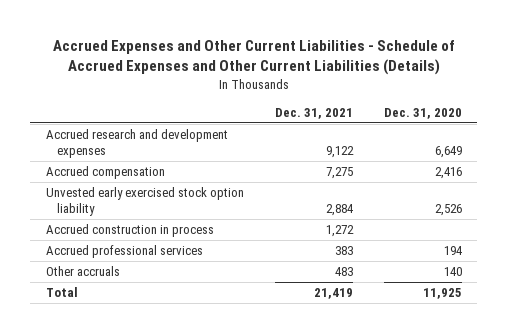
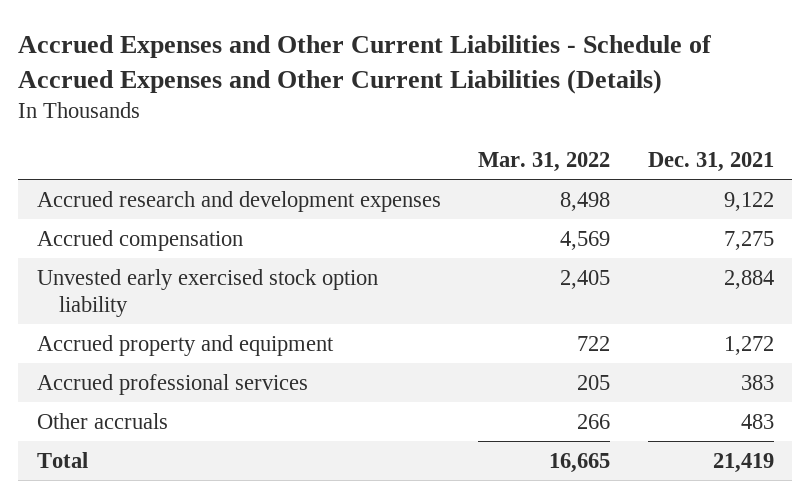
[383,107,462,119] Dec. 31, 2020 -> none
none -> [478,152,611,173] Mar. 31, 2022
[45,224,214,238] Accrued construction in process -> [36,334,334,356] Accrued property and equipment

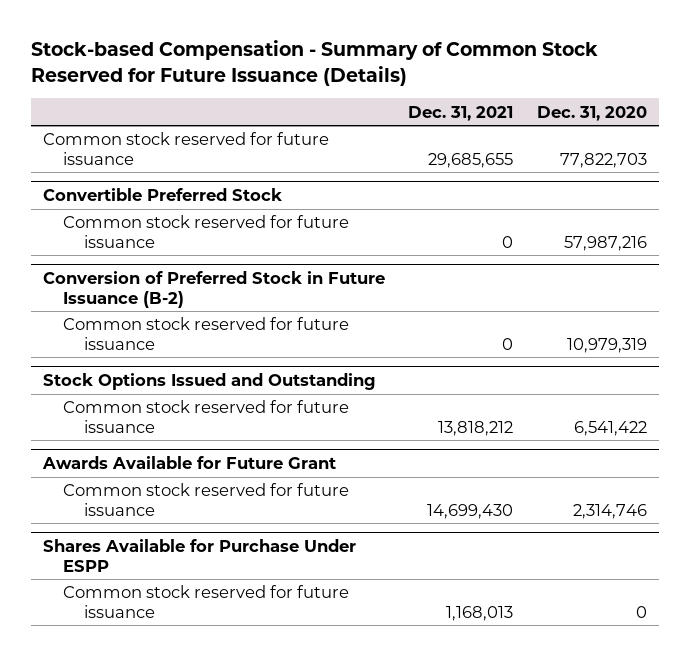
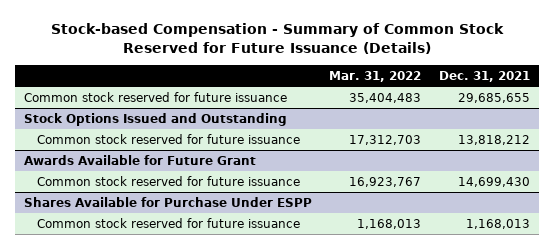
[537,105,648,121] Dec. 31, 2020 -> none
none -> [329,70,422,82] Mar. 31, 2022
[42,188,282,202] Convertible Preferred Stock -> none
[63,215,350,248] Common stock reserved for future issuance -> none
[42,271,385,308] Conversion of Preferred Stock in Future Issuance (B-2) -> none
[63,317,350,350] Common stock reserved for future issuance -> none

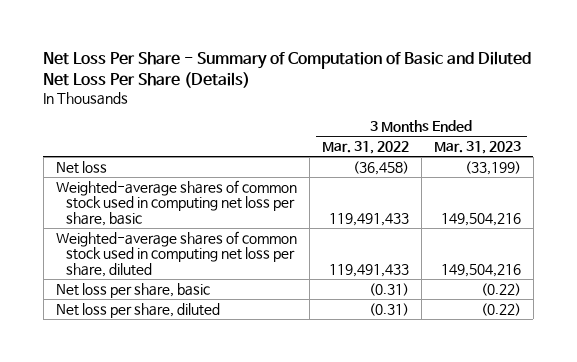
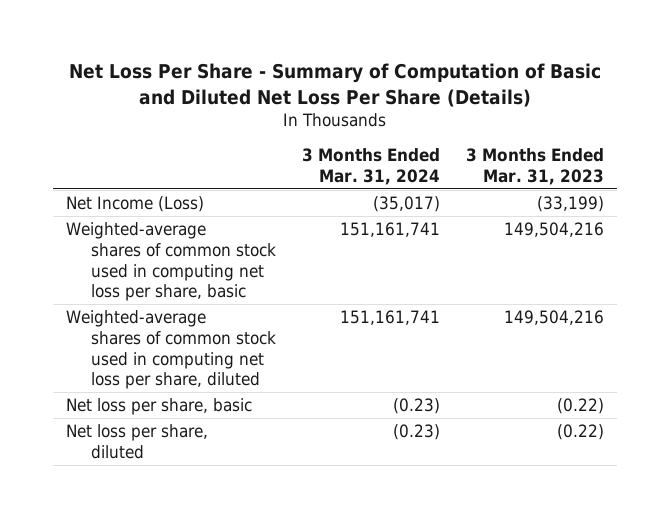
[321,141,409,155] Mar. 31, 2022 -> none
none -> [302,148,441,185] 3 Months Ended Mar. 31, 2024
[55,160,107,174] Net loss -> [65,195,204,212] Net Income (Loss)

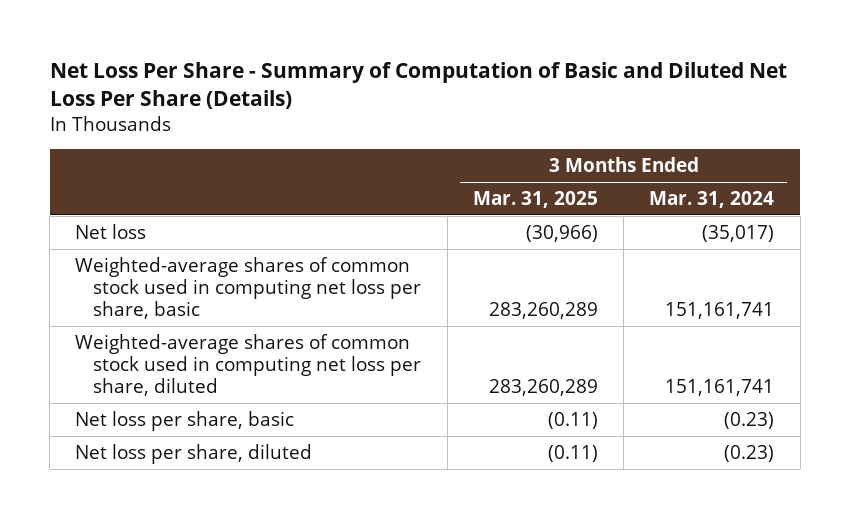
[465,148,604,185] 3 Months Ended Mar. 31, 2023 -> none
none -> [472,191,598,209] Mar. 31, 2025
[65,195,204,212] Net Income (Loss) -> [75,223,147,239] Net loss

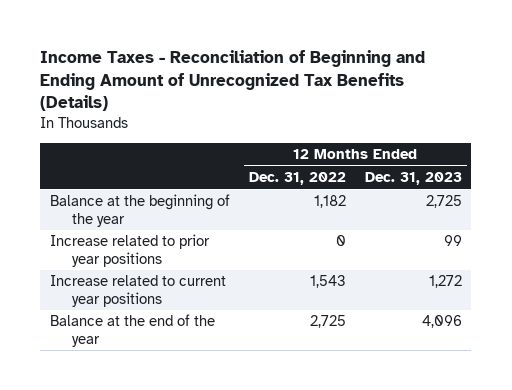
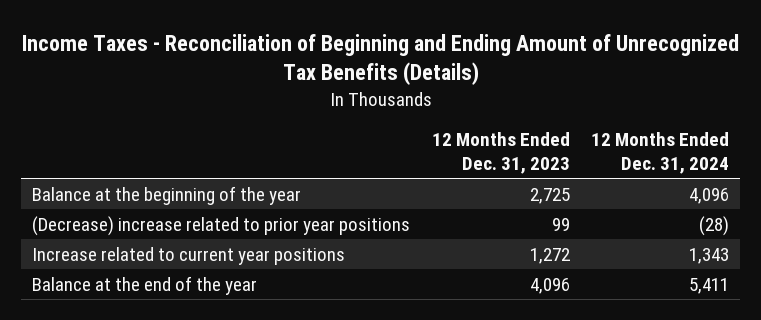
[248,172,346,186] Dec. 31, 2022 -> none
none -> [591,132,730,174] 12 Months Ended Dec. 31, 2024
[49,234,210,267] Increase related to prior year positions -> [31,215,410,236] (Decrease) increase related to prior year positions

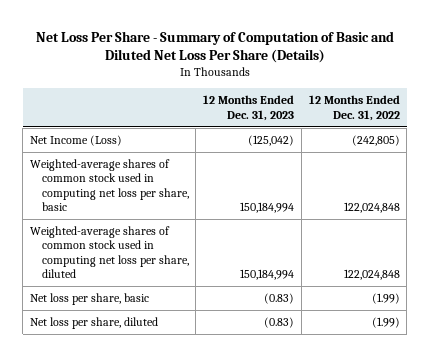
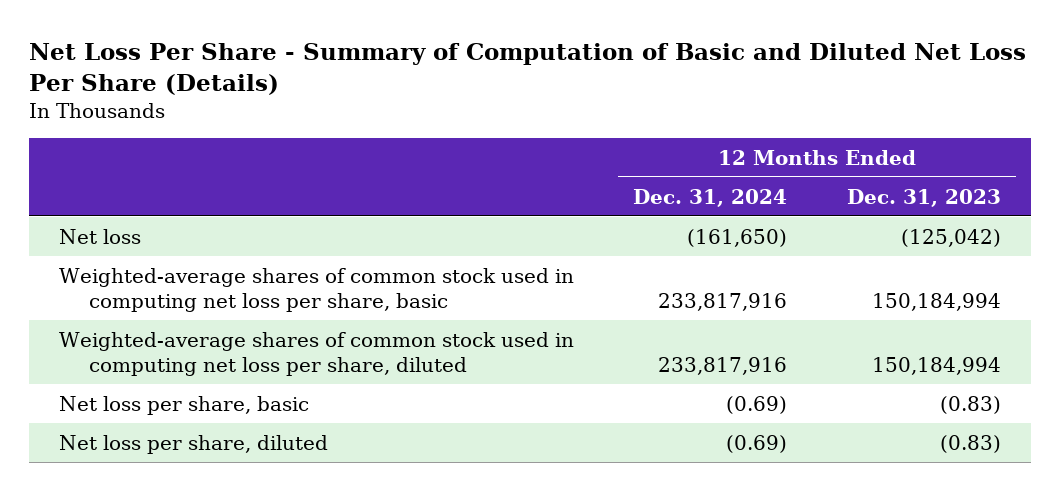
[308,95,400,121] 12 Months Ended Dec. 31, 2022 -> none
none -> [633,188,788,207] Dec. 31, 2024
[30,134,123,146] Net Income (Loss) -> [58,228,141,244] Net loss

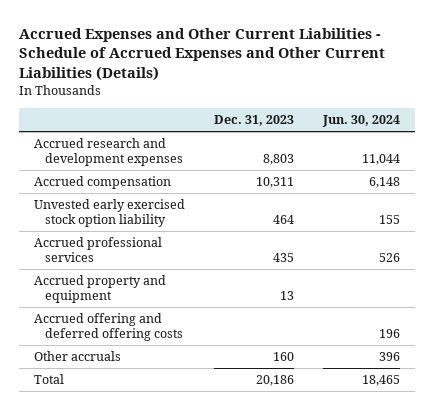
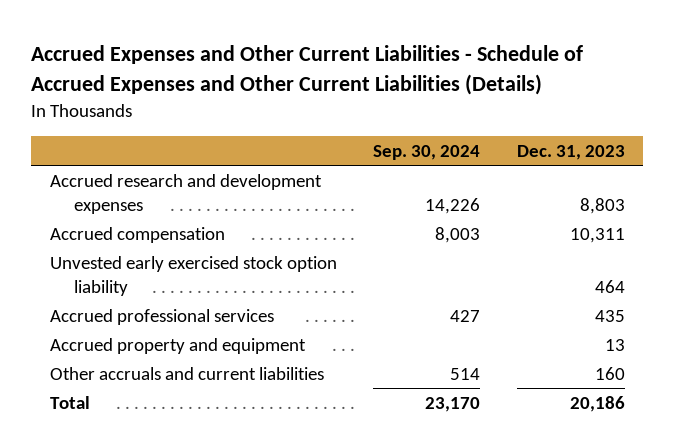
[322,114,401,127] Jun. 30, 2024 -> none
none -> [373,144,481,160] Sep. 30, 2024
[33,313,184,342] Accrued offering and deferred offering costs -> none
[33,351,121,362] Other accruals -> none
none -> [49,366,324,380] Other accruals and current liabilities

